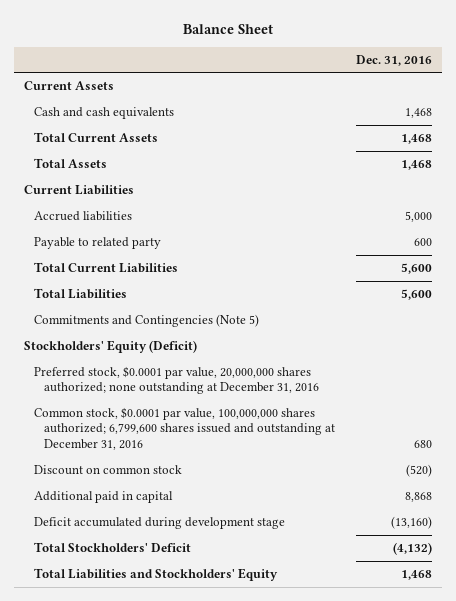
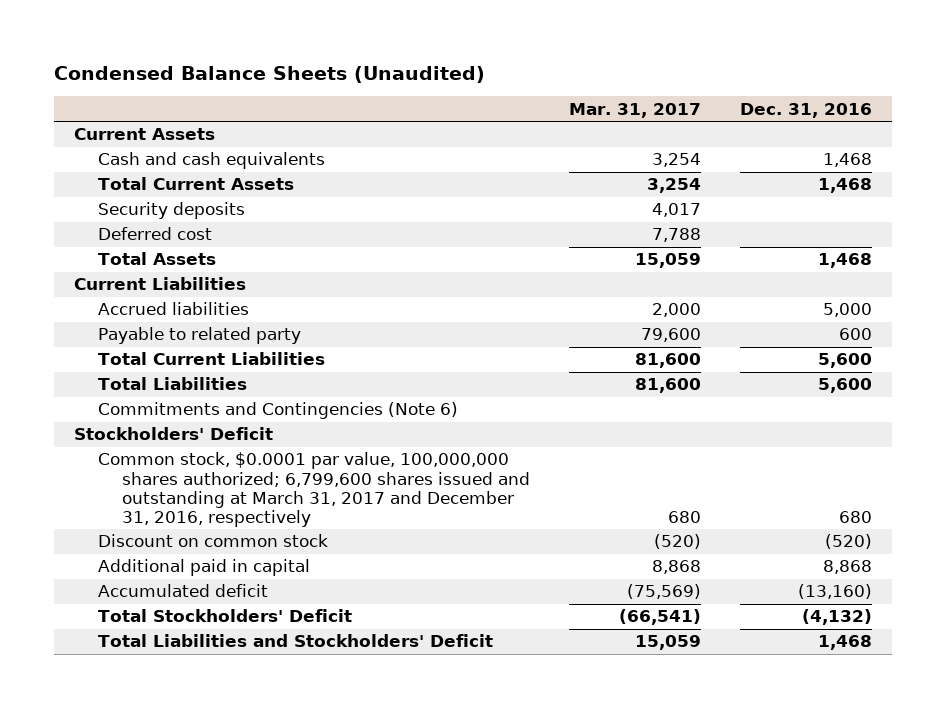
[183,24,274,35] Balance Sheet -> [54,65,486,83] Condensed Balance Sheets (Unaudited)
none -> [569,102,702,118] Mar. 31, 2017
none -> [97,202,245,220] Security deposits
none -> [97,227,212,241] Deferred cost
[34,365,320,395] Preferred stock, $0.0001 par value, 20,000,000 shares authorized; none outstanding at December 31, 2016 -> none
[34,313,260,327] Commitments and Contingencies (Note 5) -> [97,402,458,420] Commitments and Contingencies (Note 6)
[24,339,198,353] Stockholders' Equity (Deficit) -> [74,427,274,441] Stockholders' Deficit
[34,406,336,450] Common stock, $0.0001 par value, 100,000,000 shares authorized; 6,799,600 shares issued and outstanding at December 31, 2016 -> [97,452,530,527] Common stock, $0.0001 par value, 100,000,000 shares authorized; 6,799,600 shares issued and outstanding at March 31, 2017 and December 31, 2016, respectively
[34,516,286,529] Deficit accumulated during development stage -> [97,584,268,598] Accumulated deficit
[34,567,279,581] Total Liabilities and Stockholders' Equity -> [97,634,493,648] Total Liabilities and Stockholders' Deficit

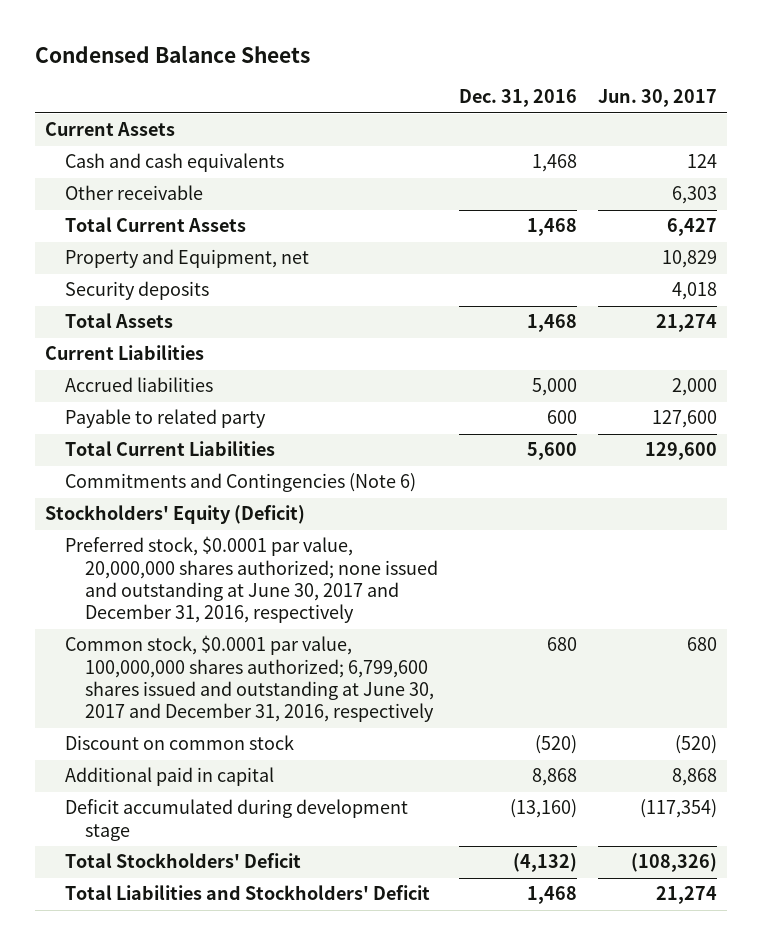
[54,65,486,83] Condensed Balance Sheets (Unaudited) -> [34,44,310,63] Condensed Balance Sheets
[569,102,702,118] Mar. 31, 2017 -> none
none -> [597,89,717,108] Jun. 30, 2017
none -> [65,185,204,201] Other receivable
none -> [65,249,310,269] Property and Equipment, net
[97,227,212,241] Deferred cost -> none
[97,377,247,391] Total Liabilities -> none
[74,427,274,441] Stockholders' Deficit -> [45,505,306,525] Stockholders' Equity (Deficit)
none -> [65,536,439,624] Preferred stock, $0.0001 par value, 20,000,000 shares authorized; none issued and outstanding at June 30, 2017 and December 31, 2016, respectively
[97,452,530,527] Common stock, $0.0001 par value, 100,000,000 shares authorized; 6,799,600 shares issued and outstanding at March 31, 2017 and December 31, 2016, respectively -> [65,635,435,723] Common stock, $0.0001 par value, 100,000,000 shares authorized; 6,799,600 shares issued and outstanding at June 30, 2017 and December 31, 2016, respectively
[97,584,268,598] Accumulated deficit -> [65,799,409,841] Deficit accumulated during development stage

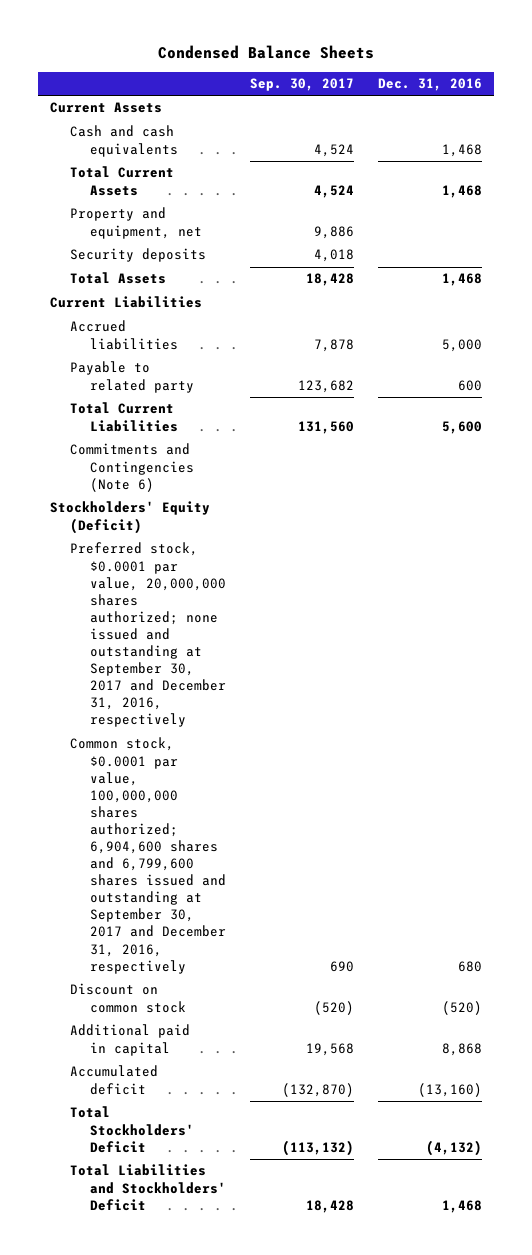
[597,89,717,108] Jun. 30, 2017 -> none
none -> [250,78,355,92] Sep. 30, 2017
[65,185,204,201] Other receivable -> none
[65,249,310,269] Property and Equipment, net -> [69,207,202,239] Property and equipment, net
[65,536,439,624] Preferred stock, $0.0001 par value, 20,000,000 shares authorized; none issued and outstanding at June 30, 2017 and December 31, 2016, respectively -> [69,542,226,728] Preferred stock, $0.0001 par value, 20,000,000 shares authorized; none issued and outstanding at September 30, 2017 and December 31, 2016, respectively
[65,635,435,723] Common stock, $0.0001 par value, 100,000,000 shares authorized; 6,799,600 shares issued and outstanding at June 30, 2017 and December 31, 2016, respectively -> [69,737,226,974] Common stock, $0.0001 par value, 100,000,000 shares authorized; 6,904,600 shares and 6,799,600 shares issued and outstanding at September 30, 2017 and December 31, 2016, respectively
[65,799,409,841] Deficit accumulated during development stage -> [69,1065,158,1095] Accumulated deficit

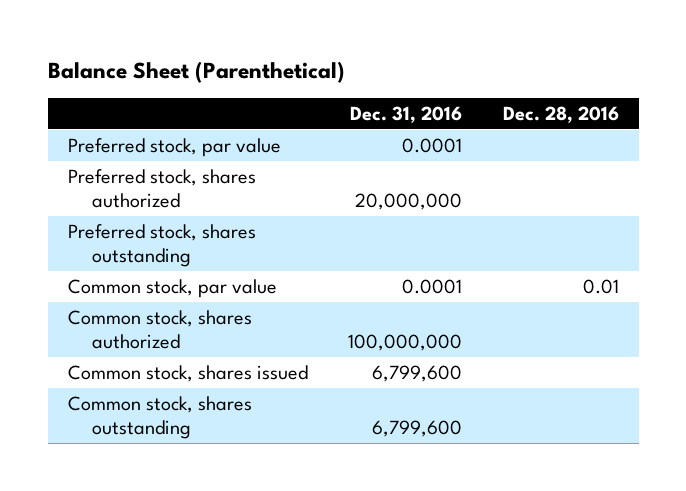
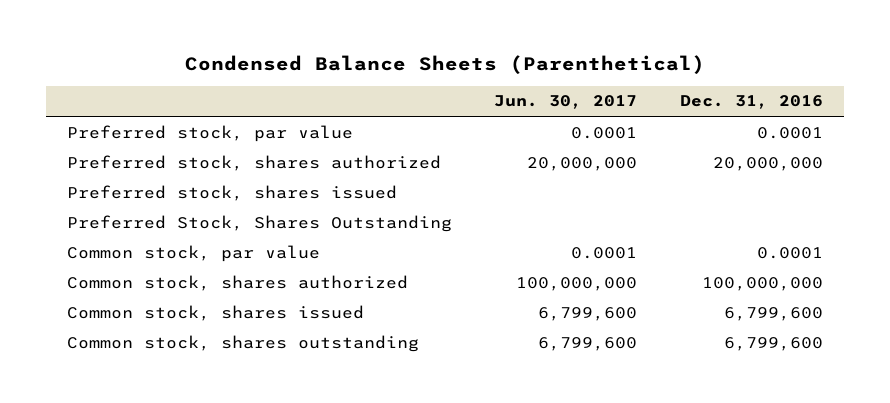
[47,61,345,84] Balance Sheet (Parenthetical) -> [184,55,705,75] Condensed Balance Sheets (Parenthetical)
[502,106,619,124] Dec. 28, 2016 -> none
none -> [494,95,638,110] Jun. 30, 2017
none -> [67,184,398,201] Preferred stock, shares issued
[67,223,256,268] Preferred stock, shares outstanding -> [67,214,453,232] Preferred Stock, Shares Outstanding

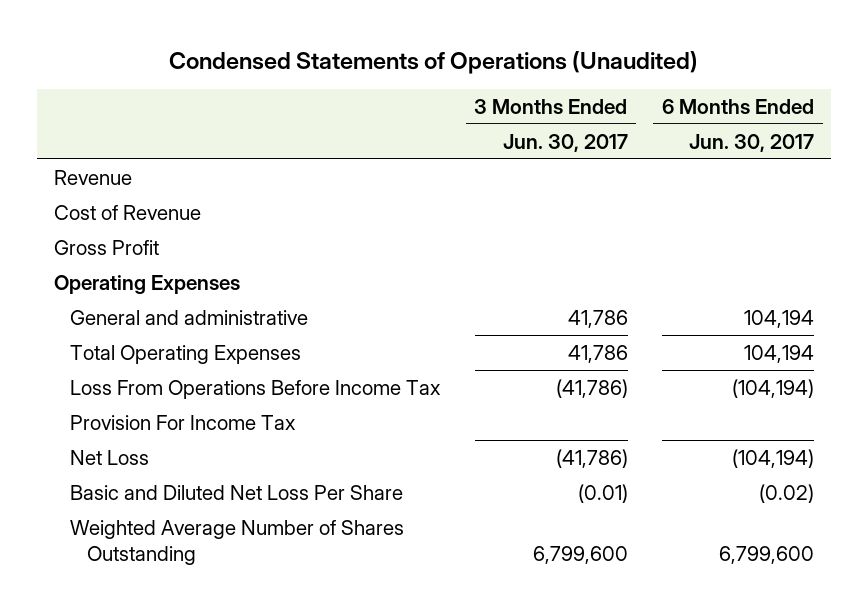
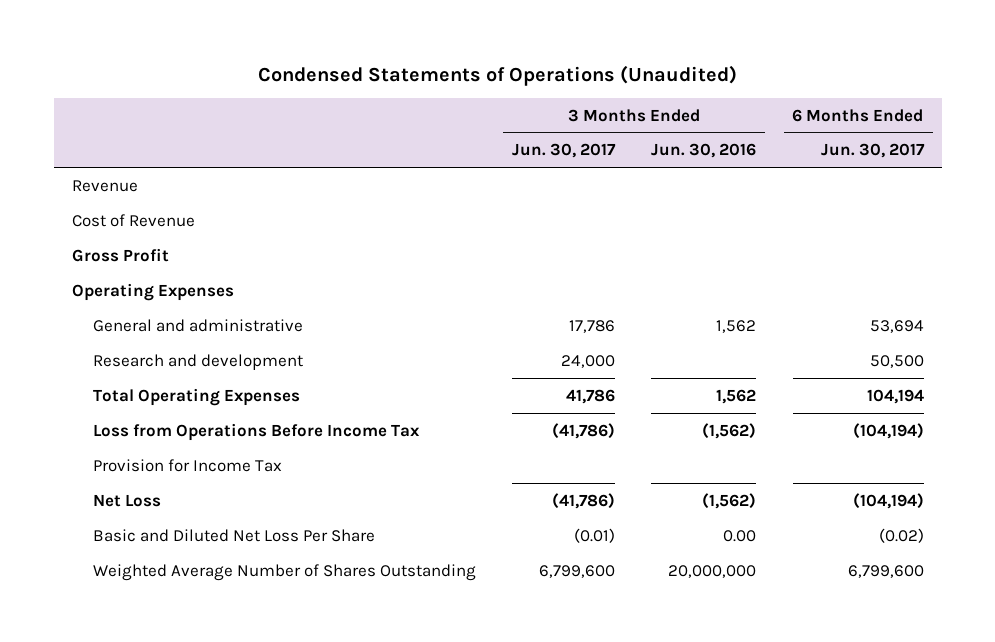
none -> [651,143,757,159] Jun. 30, 2016
[567,309,628,328] 41,786 -> [569,319,616,333] 17,786
[743,309,814,328] 104,194 -> [869,319,924,333] 53,694
none -> [93,353,304,370] Research and development
[70,379,442,399] Loss From Operations Before Income Tax -> [93,422,421,441] Loss from Operations Before Income Tax
[70,414,297,430] Provision For Income Tax -> [93,458,283,472] Provision for Income Tax

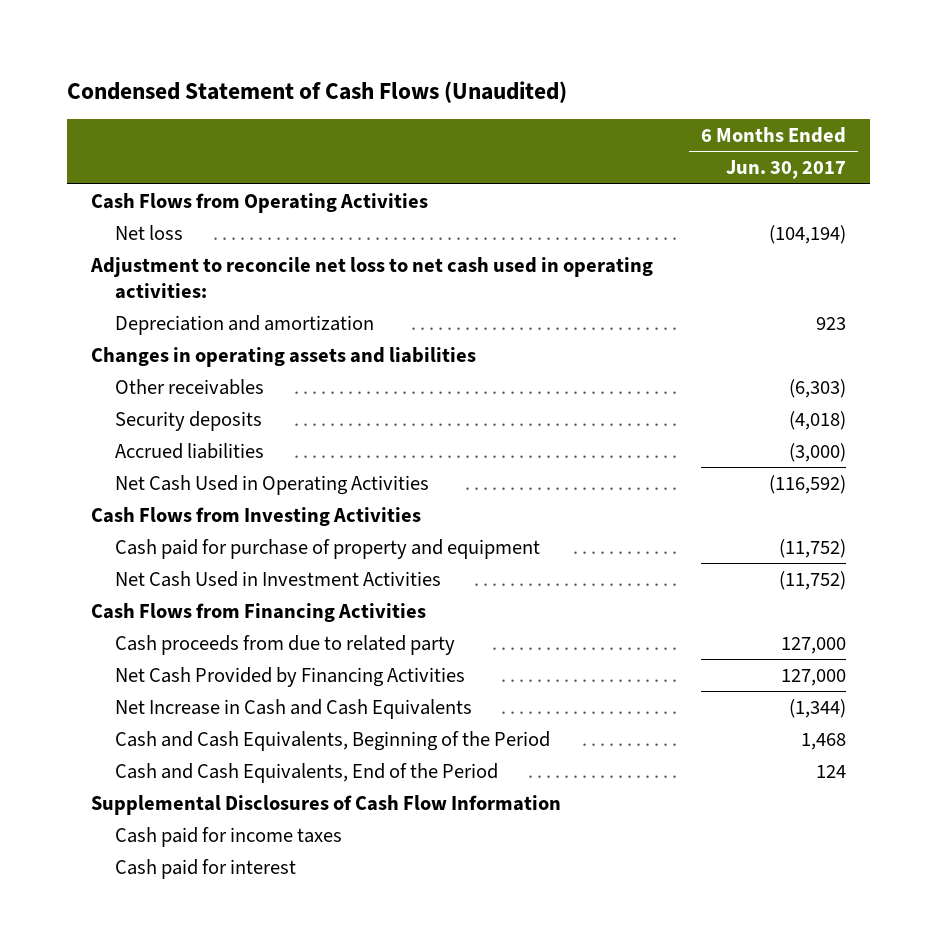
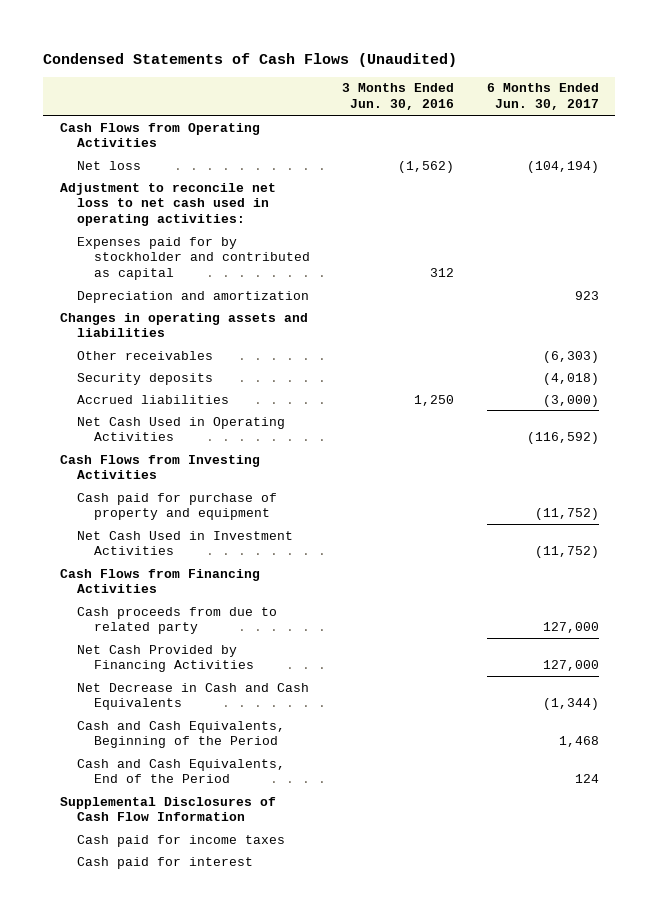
[66,80,567,103] Condensed Statement of Cash Flows (Unaudited) -> [43,52,458,67] Condensed Statements of Cash Flows (Unaudited)
none -> [342,83,455,111] 3 Months Ended Jun. 30, 2016
none -> [76,236,310,281] Expenses paid for by stockholder and contributed as capital
[115,698,473,719] Net Increase in Cash and Cash Equivalents -> [76,682,309,711] Net Decrease in Cash and Cash Equivalents

